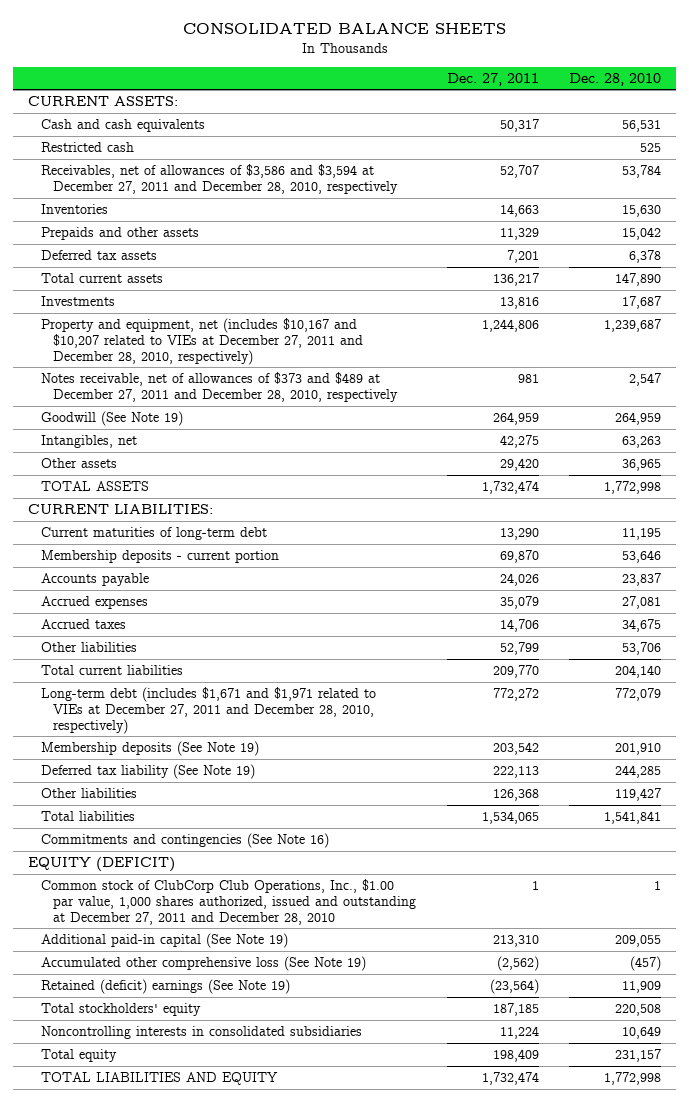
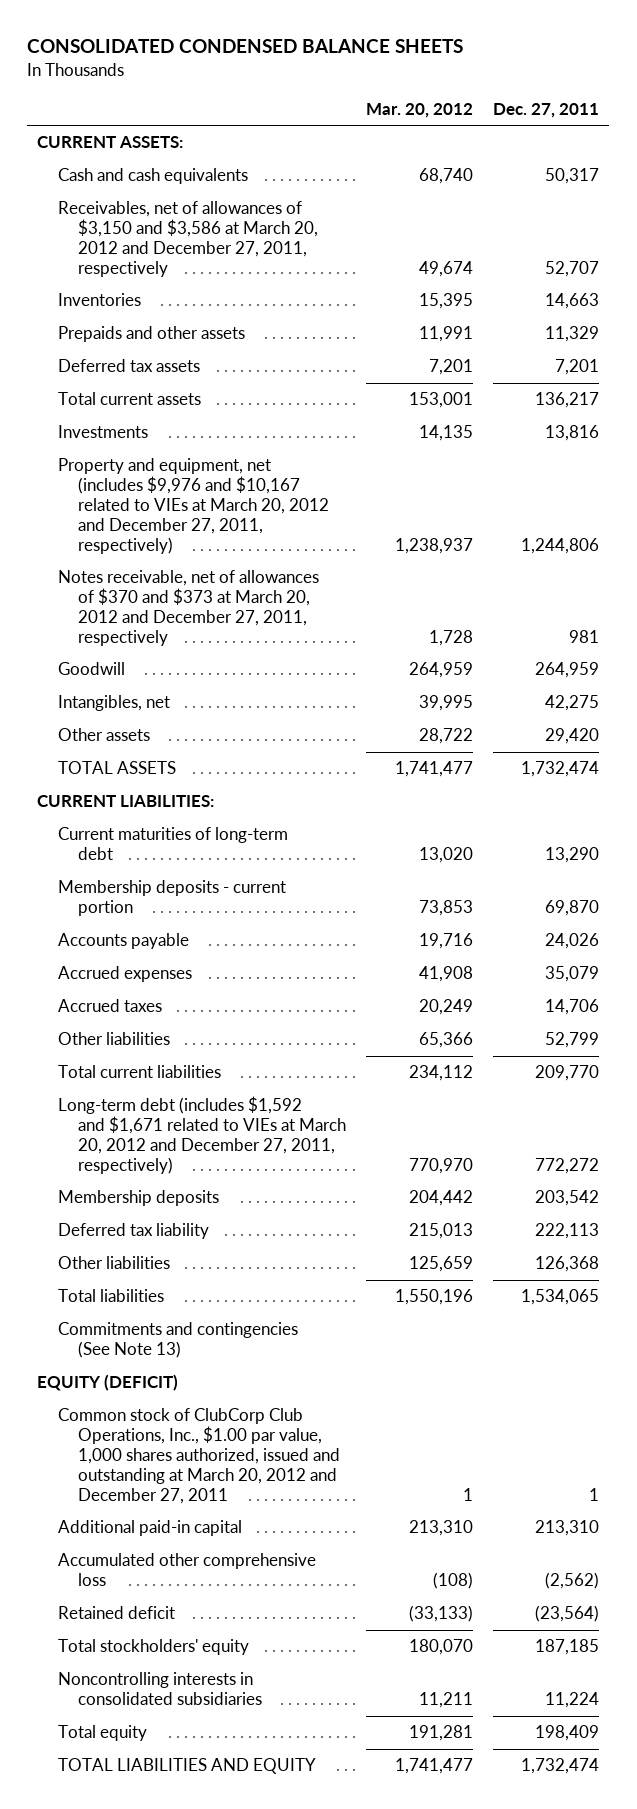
[182,23,506,35] CONSOLIDATED BALANCE SHEETS -> [27,39,464,54] CONSOLIDATED CONDENSED BALANCE SHEETS
[569,72,662,86] Dec. 28, 2010 -> none
none -> [365,103,473,119] Mar. 20, 2012
[40,142,134,153] Restricted cash -> none
[40,164,399,194] Receivables, net of allowances of $3,586 and $3,594 at December 27, 2011 and December 28, 2010, respectively -> [57,201,318,278] Receivables, net of allowances of $3,150 and $3,586 at March 20, 2012 and December 27, 2011, respectively
[40,318,364,365] Property and equipment, net (includes $10,167 and $10,207 related to VIEs at December 27, 2011 and December 28, 2010, respectively) -> [57,458,329,554] Property and equipment, net (includes $9,976 and $10,167 related to VIEs at March 20, 2012 and December 27, 2011, respectively)
[40,372,399,402] Notes receivable, net of allowances of $373 and $489 at December 27, 2011 and December 28, 2010, respectively -> [57,570,319,647] Notes receivable, net of allowances of $370 and $373 at March 20, 2012 and December 27, 2011, respectively
[40,411,183,427] Goodwill (See Note 19) -> [57,662,125,676] Goodwill
[40,687,376,734] Long-term debt (includes $1,671 and $1,971 related to VIEs at December 27, 2011 and December 28, 2010, respectively) -> [57,1096,346,1175] Long-term debt (includes $1,592 and $1,671 related to VIEs at March 20, 2012 and December 27, 2011, respectively)
[40,741,259,757] Membership deposits (See Note 19) -> [57,1190,219,1207] Membership deposits
[40,764,255,780] Deferred tax liability (See Note 19) -> [57,1223,209,1240] Deferred tax liability
[40,833,329,849] Commitments and contingencies (See Note 16) -> [57,1322,298,1359] Commitments and contingencies (See Note 13)
[40,879,417,925] Common stock of ClubCorp Club Operations, Inc., $1.00 par value, 1,000 shares authorized, issued and outstanding at December 27, 2011 and December 28, 2010 -> [57,1408,340,1504] Common stock of ClubCorp Club Operations, Inc., $1.00 par value, 1,000 shares authorized, issued and outstanding at March 20, 2012 and December 27, 2011
[40,933,288,949] Additional paid-in capital (See Note 19) -> [57,1520,242,1537] Additional paid-in capital
[40,956,366,972] Accumulated other comprehensive loss (See Note 19) -> [57,1553,316,1587] Accumulated other comprehensive loss
[40,979,290,995] Retained (deficit) earnings (See Note 19) -> [57,1606,175,1620] Retained deficit

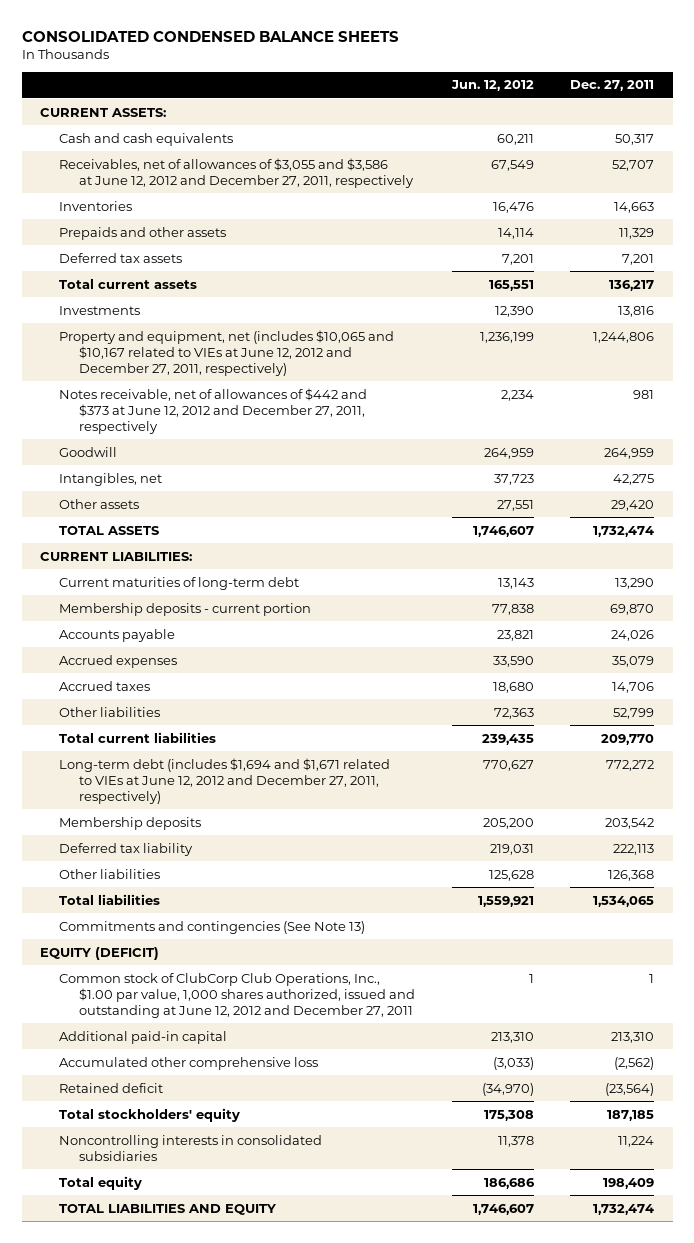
[365,103,473,119] Mar. 20, 2012 -> none
none -> [450,80,534,92] Jun. 12, 2012
[57,201,318,278] Receivables, net of allowances of $3,150 and $3,586 at March 20, 2012 and December 27, 2011, respectively -> [59,157,415,188] Receivables, net of allowances of $3,055 and $3,586 at June 12, 2012 and December 27, 2011, respectively
[57,458,329,554] Property and equipment, net (includes $9,976 and $10,167 related to VIEs at March 20, 2012 and December 27, 2011, respectively) -> [59,329,395,376] Property and equipment, net (includes $10,065 and $10,167 related to VIEs at June 12, 2012 and December 27, 2011, respectively)
[57,570,319,647] Notes receivable, net of allowances of $370 and $373 at March 20, 2012 and December 27, 2011, respectively -> [59,387,368,434] Notes receivable, net of allowances of $442 and $373 at June 12, 2012 and December 27, 2011, respectively
[57,1096,346,1175] Long-term debt (includes $1,592 and $1,671 related to VIEs at March 20, 2012 and December 27, 2011, respectively) -> [59,757,391,804] Long-term debt (includes $1,694 and $1,671 related to VIEs at June 12, 2012 and December 27, 2011, respectively)
[57,1408,340,1504] Common stock of ClubCorp Club Operations, Inc., $1.00 par value, 1,000 shares authorized, issued and outstanding at March 20, 2012 and December 27, 2011 -> [59,972,416,1018] Common stock of ClubCorp Club Operations, Inc., $1.00 par value, 1,000 shares authorized, issued and outstanding at June 12, 2012 and December 27, 2011

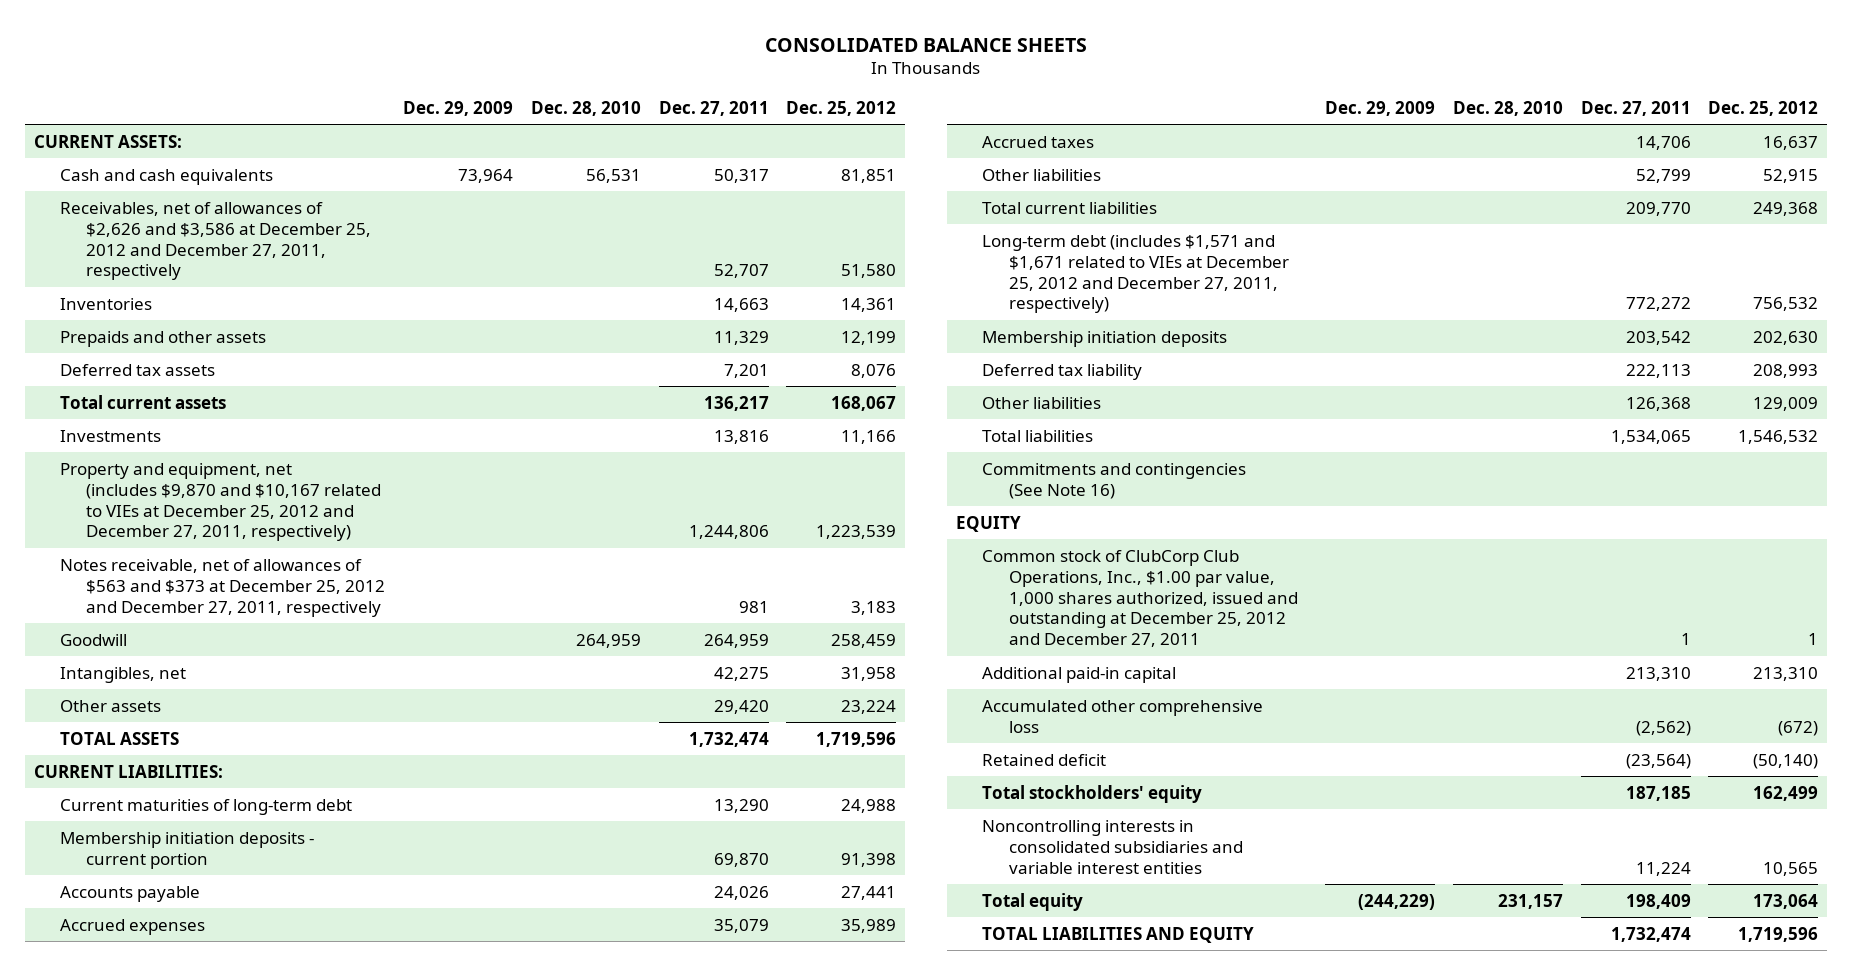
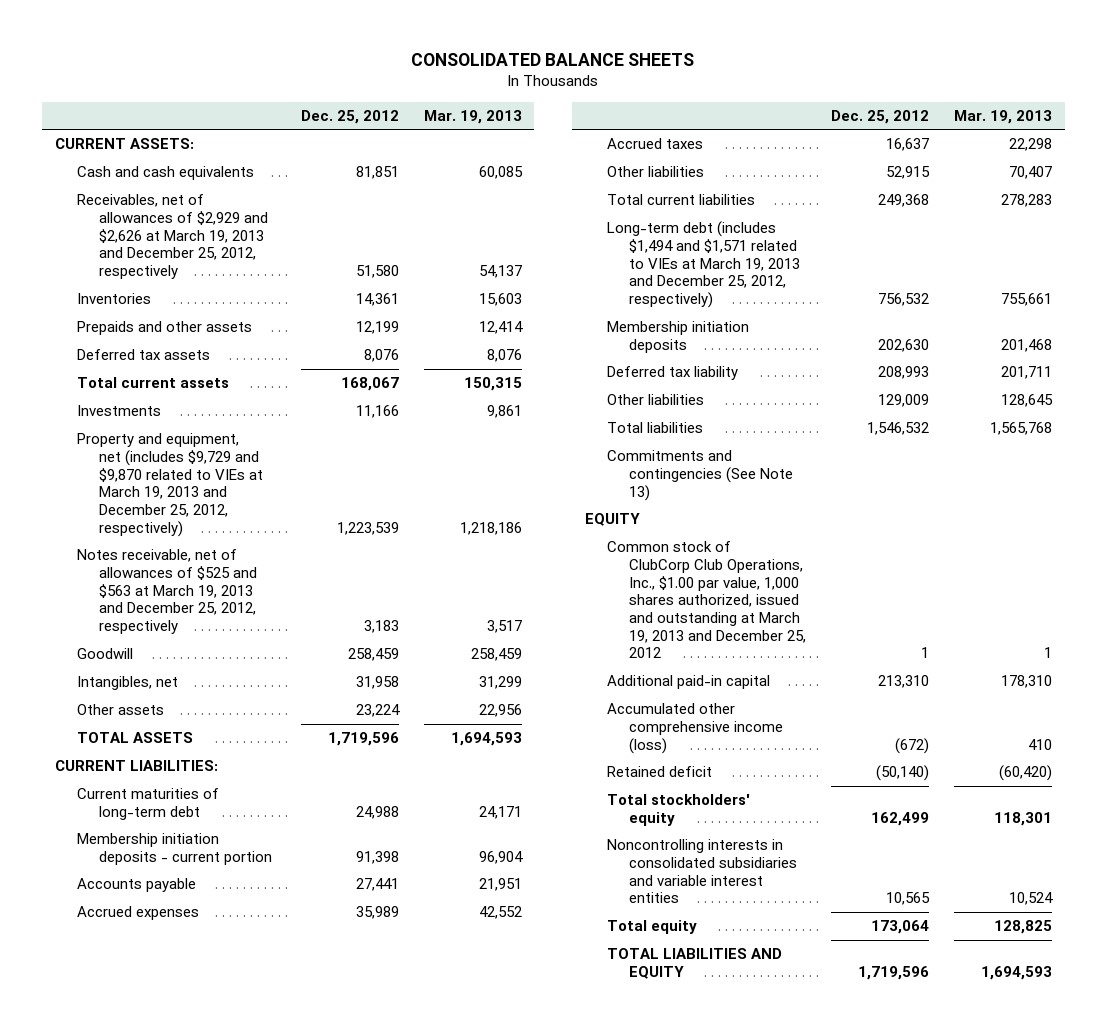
[403,100,514,116] Dec. 29, 2009 -> none
[530,100,641,116] Dec. 28, 2010 -> none
[658,100,769,116] Dec. 27, 2011 -> none
none -> [423,110,522,125] Mar. 19, 2013
[60,201,372,281] Receivables, net of allowances of $2,626 and $3,586 at December 25, 2012 and December 27, 2011, respectively -> [76,194,268,280] Receivables, net of allowances of $2,929 and $2,626 at March 19, 2013 and December 25, 2012, respectively
[60,462,382,542] Property and equipment, net (includes $9,870 and $10,167 related to VIEs at December 25, 2012 and December 27, 2011, respectively) -> [76,433,263,537] Property and equipment, net (includes $9,729 and $9,870 related to VIEs at March 19, 2013 and December 25, 2012, respectively)
[60,558,386,617] Notes receivable, net of allowances of $563 and $373 at December 25, 2012 and December 27, 2011, respectively -> [76,549,257,635] Notes receivable, net of allowances of $525 and $563 at March 19, 2013 and December 25, 2012, respectively
[982,234,1289,314] Long-term debt (includes $1,571 and $1,671 related to VIEs at December 25, 2012 and December 27, 2011, respectively) -> [607,221,801,309] Long-term debt (includes $1,494 and $1,571 related to VIEs at March 19, 2013 and December 25, 2012, respectively)
[982,462,1247,499] Commitments and contingencies (See Note 16) -> [607,450,794,501] Commitments and contingencies (See Note 13)
[982,549,1298,648] Common stock of ClubCorp Club Operations, Inc., $1.00 par value, 1,000 shares authorized, issued and outstanding at December 25, 2012 and December 27, 2011 -> [607,541,807,659] Common stock of ClubCorp Club Operations, Inc., $1.00 par value, 1,000 shares authorized, issued and outstanding at March 19, 2013 and December 25, 2012
[982,699,1264,733] Accumulated other comprehensive loss -> [607,703,784,754] Accumulated other comprehensive income (loss)

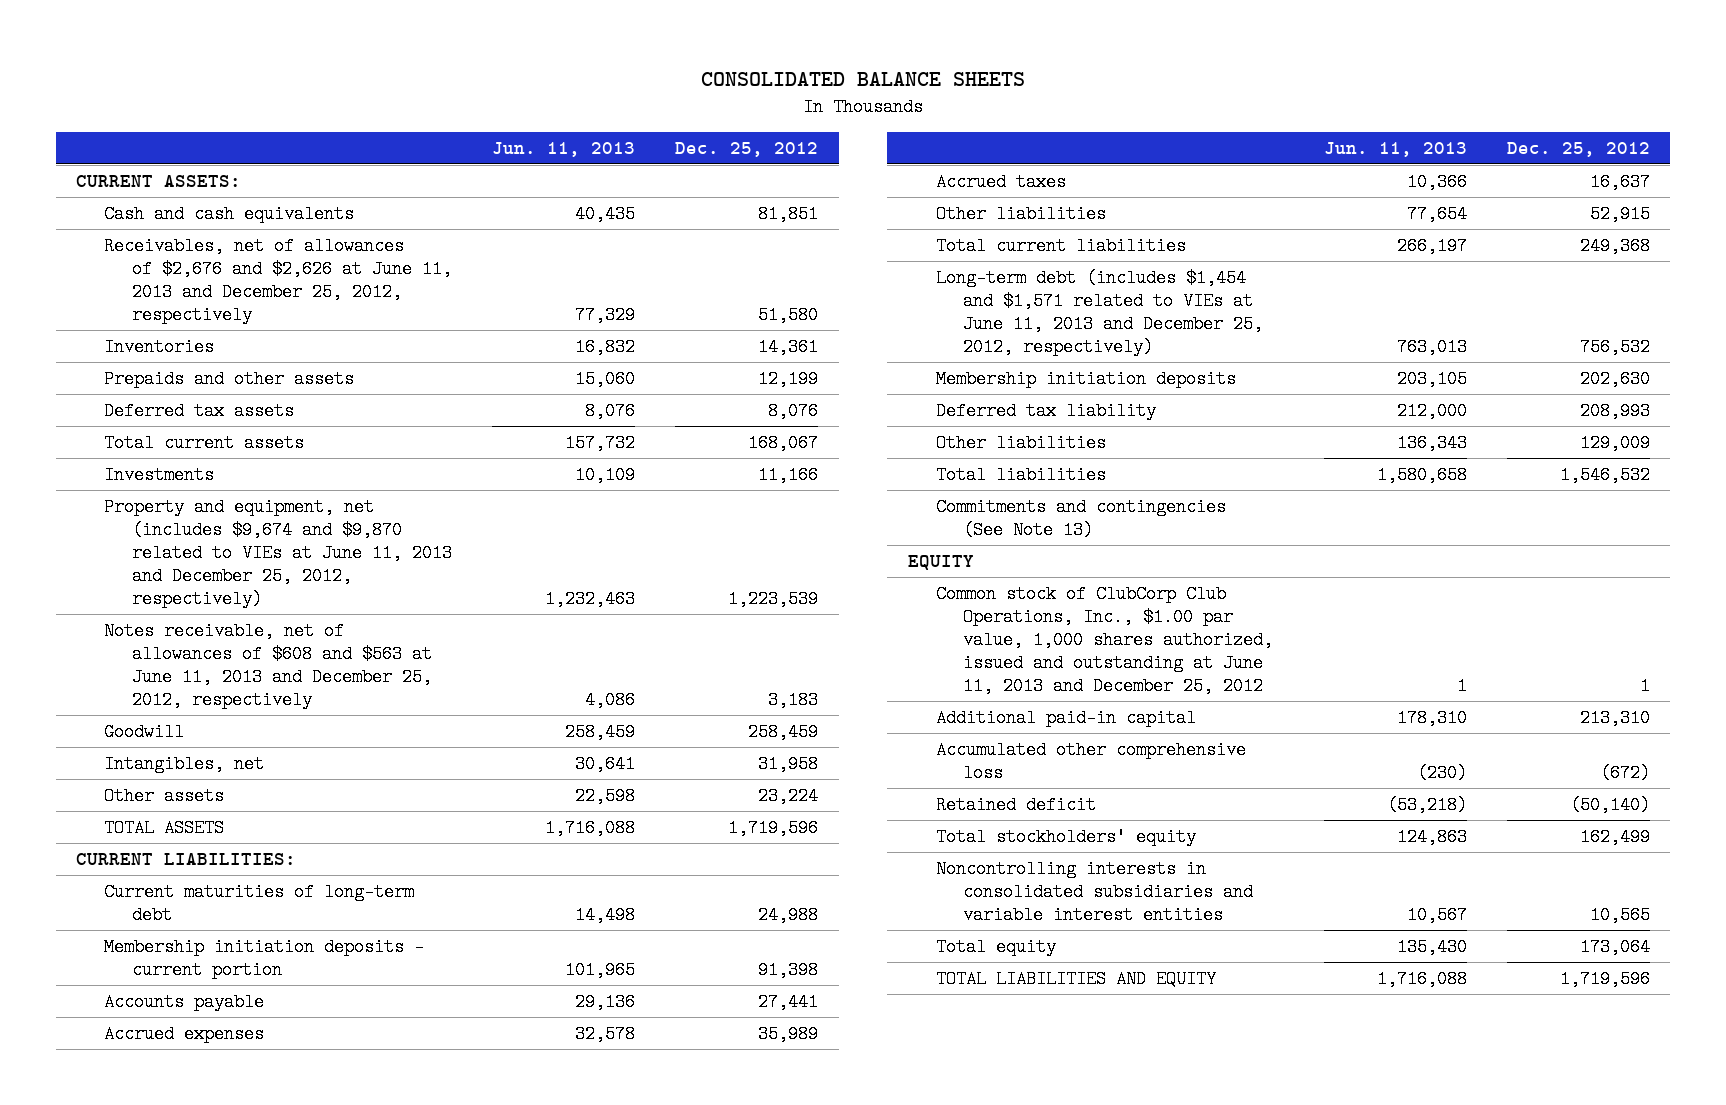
[423,110,522,125] Mar. 19, 2013 -> none
none -> [492,141,636,157] Jun. 11, 2013
[76,194,268,280] Receivables, net of allowances of $2,929 and $2,626 at March 19, 2013 and December 25, 2012, respectively -> [103,236,452,324] Receivables, net of allowances of $2,676 and $2,626 at June 11, 2013 and December 25, 2012, respectively
[76,433,263,537] Property and equipment, net (includes $9,729 and $9,870 related to VIEs at March 19, 2013 and December 25, 2012, respectively) -> [103,497,452,608] Property and equipment, net (includes $9,674 and $9,870 related to VIEs at June 11, 2013 and December 25, 2012, respectively)
[76,549,257,635] Notes receivable, net of allowances of $525 and $563 at March 19, 2013 and December 25, 2012, respectively -> [103,621,432,709] Notes receivable, net of allowances of $608 and $563 at June 11, 2013 and December 25, 2012, respectively
[607,221,801,309] Long-term debt (includes $1,494 and $1,571 related to VIEs at March 19, 2013 and December 25, 2012, respectively) -> [935,268,1264,356] Long-term debt (includes $1,454 and $1,571 related to VIEs at June 11, 2013 and December 25, 2012, respectively)
[607,541,807,659] Common stock of ClubCorp Club Operations, Inc., $1.00 par value, 1,000 shares authorized, issued and outstanding at March 19, 2013 and December 25, 2012 -> [935,584,1274,695] Common stock of ClubCorp Club Operations, Inc., $1.00 par value, 1,000 shares authorized, issued and outstanding at June 11, 2013 and December 25, 2012
[607,703,784,754] Accumulated other comprehensive income (loss) -> [935,740,1246,782] Accumulated other comprehensive loss

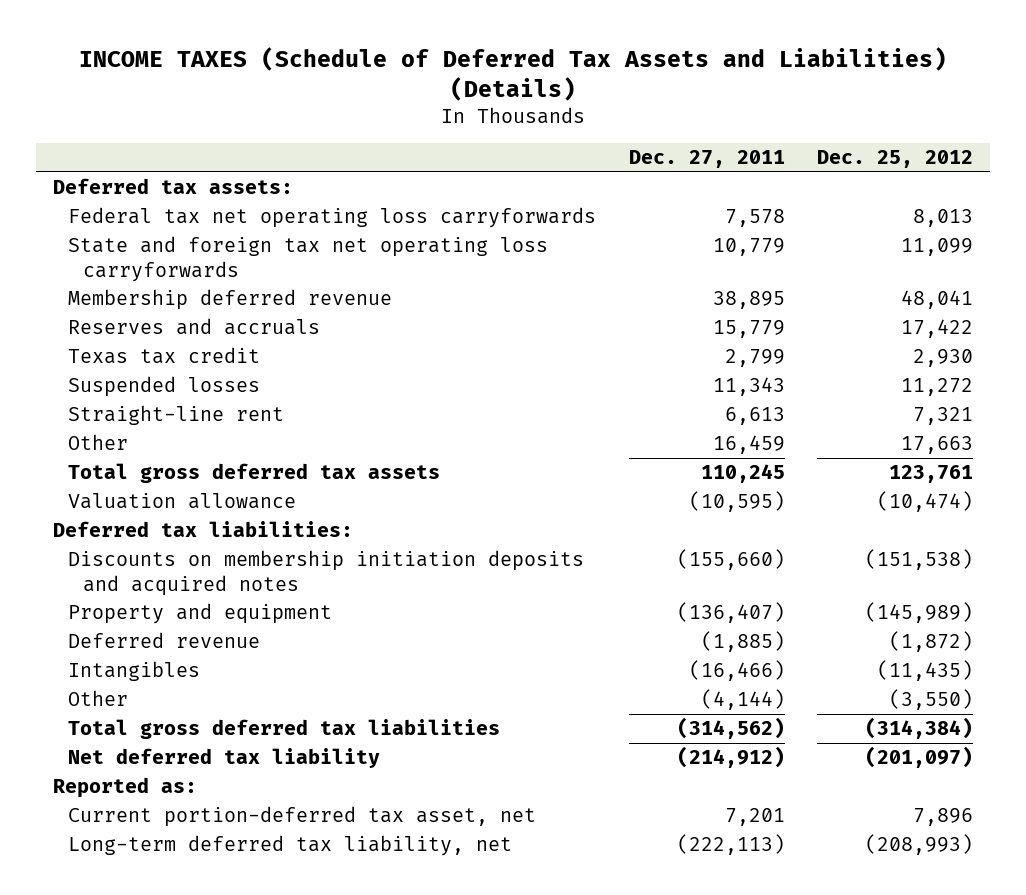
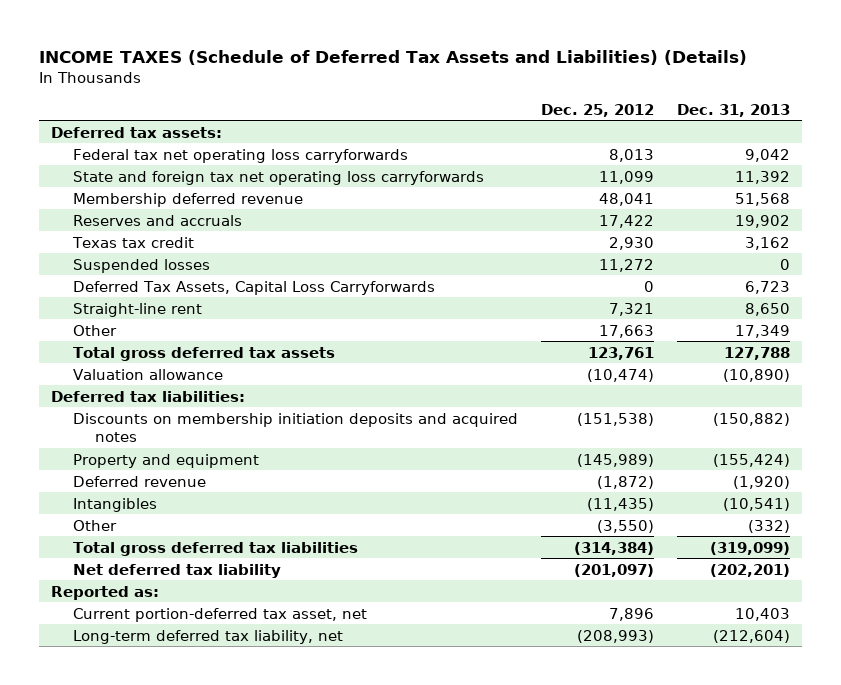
[628,150,785,169] Dec. 27, 2011 -> none
none -> [677,103,791,117] Dec. 31, 2013
none -> [72,280,435,295] Deferred Tax Assets, Capital Loss Carryforwards

